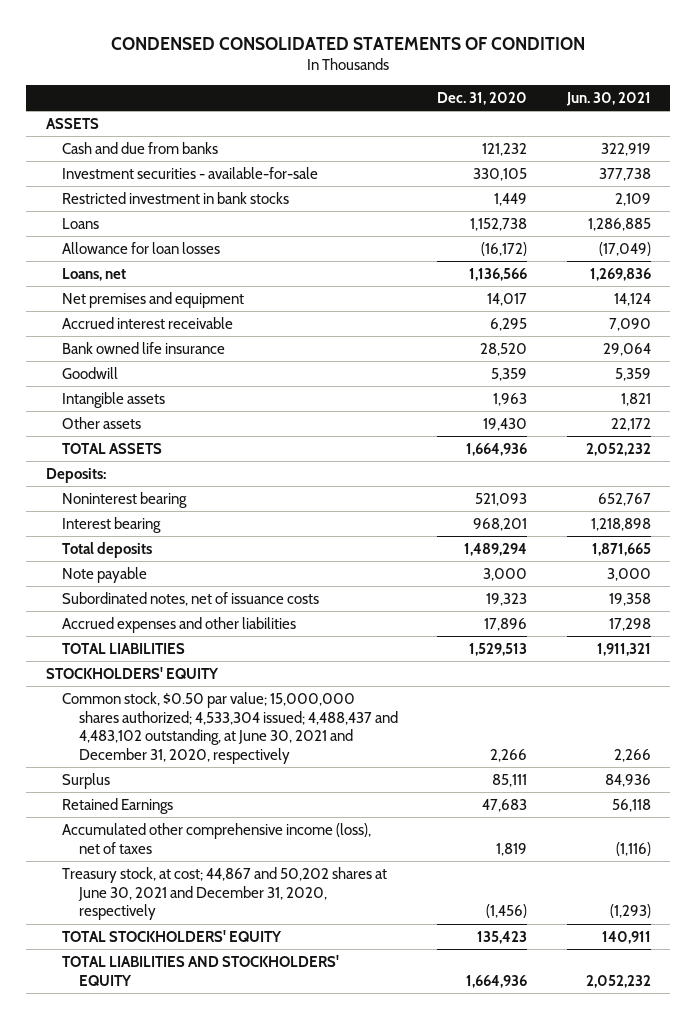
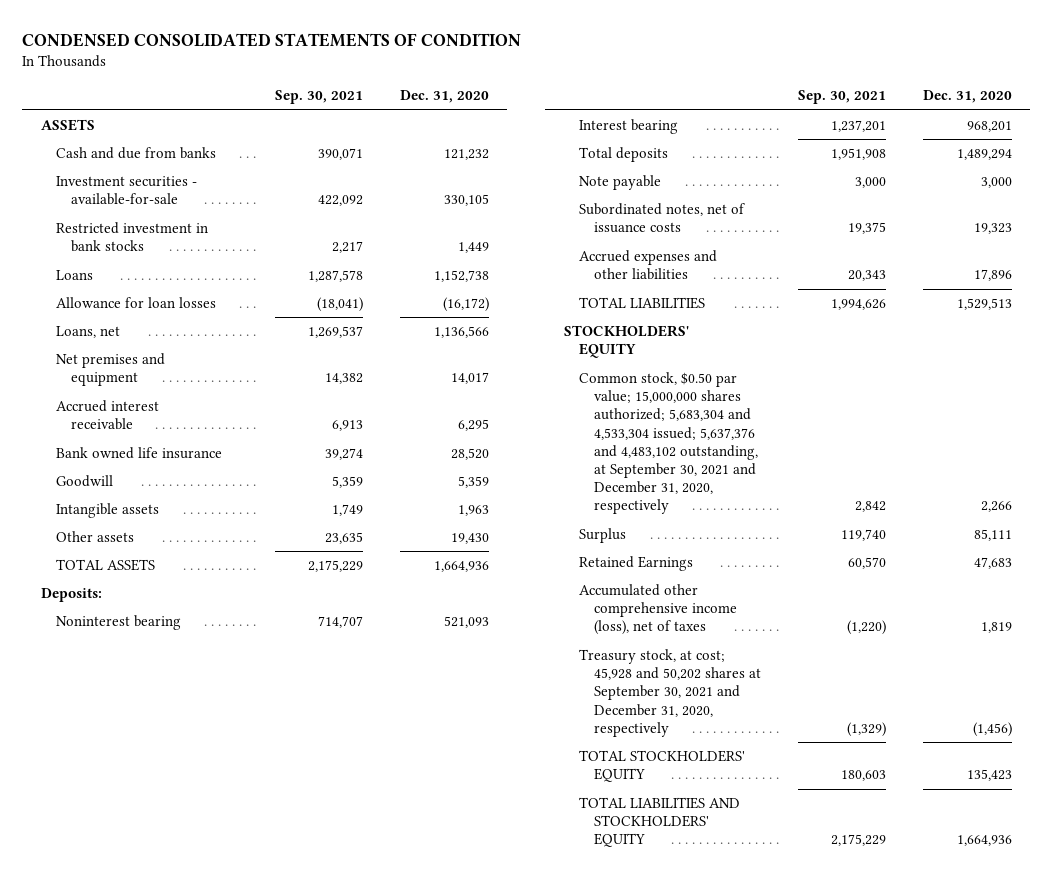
[565,91,651,106] Jun. 30, 2021 -> none
none -> [274,90,363,105] Sep. 30, 2021
[62,691,398,764] Common stock, $0.50 par value; 15,000,000 shares authorized; 4,533,304 issued; 4,488,437 and 4,483,102 outstanding, at June 30, 2021 and December 31, 2020, respectively -> [578,372,758,515] Common stock, $0.50 par value; 15,000,000 shares authorized; 5,683,304 and 4,533,304 issued; 5,637,376 and 4,483,102 outstanding, at September 30, 2021 and December 31, 2020, respectively
[62,866,388,921] Treasury stock, at cost; 44,867 and 50,202 shares at June 30, 2021 and December 31, 2020, respectively -> [578,649,761,737] Treasury stock, at cost; 45,928 and 50,202 shares at September 30, 2021 and December 31, 2020, respectively

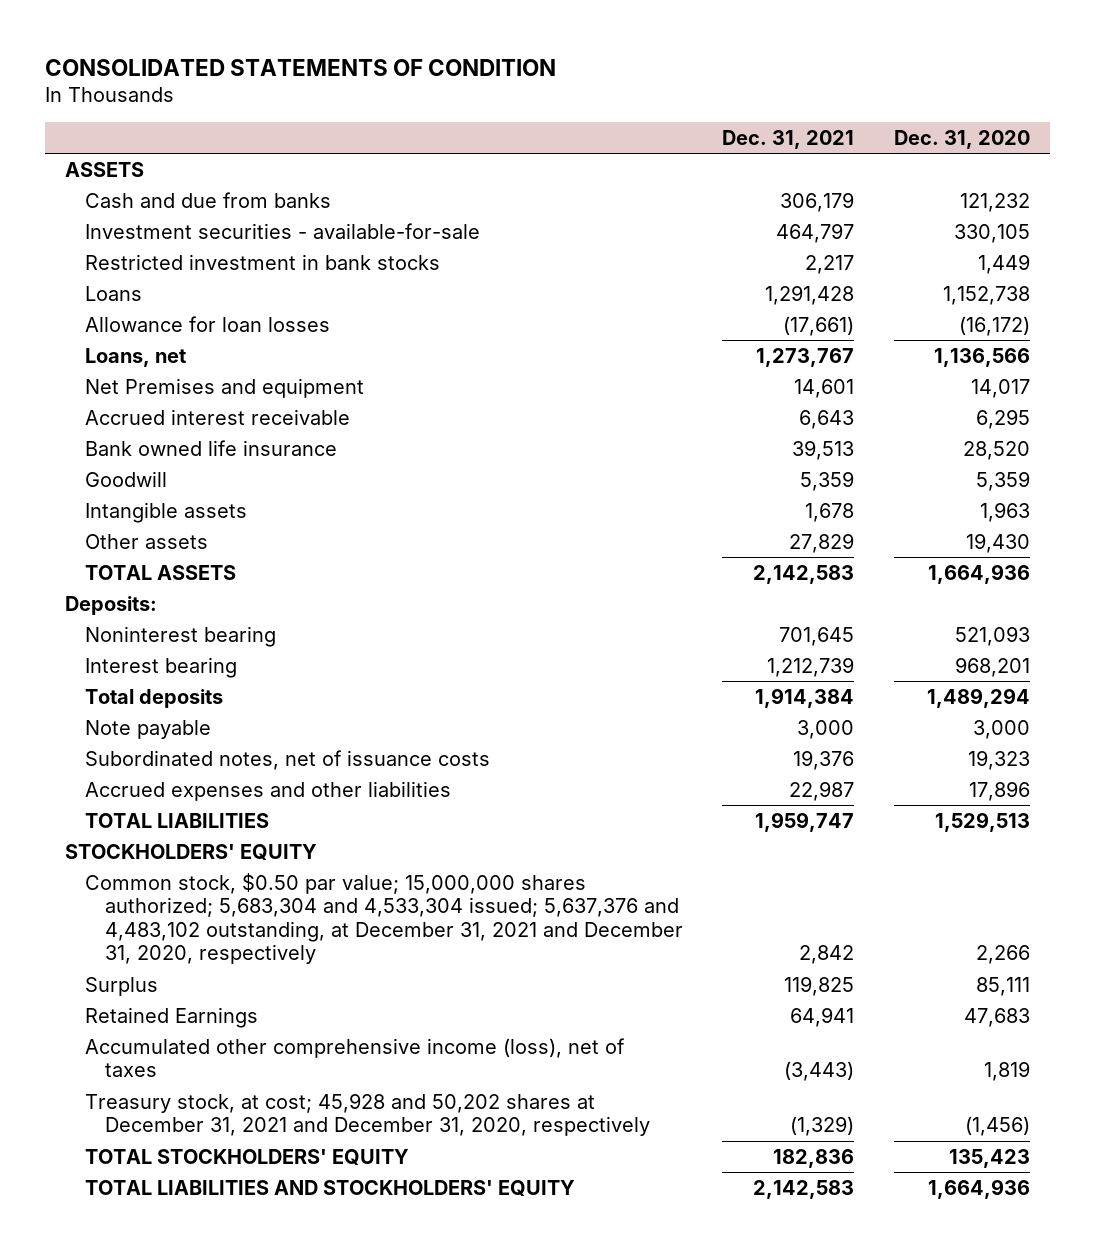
[22,32,522,47] CONDENSED CONSOLIDATED STATEMENTS OF CONDITION -> [45,58,557,76] CONSOLIDATED STATEMENTS OF CONDITION
[274,90,363,105] Sep. 30, 2021 -> none
none -> [722,130,855,150] Dec. 31, 2021
[55,353,165,387] Net premises and equipment -> [84,377,364,398] Net Premises and equipment
[578,372,758,515] Common stock, $0.50 par value; 15,000,000 shares authorized; 5,683,304 and 4,533,304 issued; 5,637,376 and 4,483,102 outstanding, at September 30, 2021 and December 31, 2020, respectively -> [84,872,683,965] Common stock, $0.50 par value; 15,000,000 shares authorized; 5,683,304 and 4,533,304 issued; 5,637,376 and 4,483,102 outstanding, at December 31, 2021 and December 31, 2020, respectively
[578,649,761,737] Treasury stock, at cost; 45,928 and 50,202 shares at September 30, 2021 and December 31, 2020, respectively -> [84,1092,650,1137] Treasury stock, at cost; 45,928 and 50,202 shares at December 31, 2021 and December 31, 2020, respectively

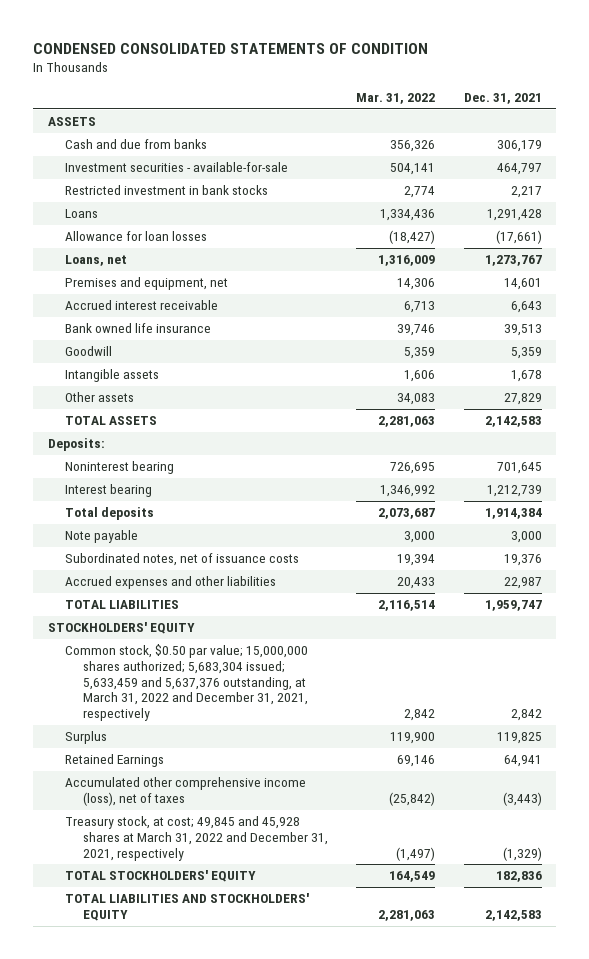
[45,58,557,76] CONSOLIDATED STATEMENTS OF CONDITION -> [33,43,429,55] CONDENSED CONSOLIDATED STATEMENTS OF CONDITION
[893,130,1030,150] Dec. 31, 2020 -> none
none -> [356,92,436,104] Mar. 31, 2022
[84,377,364,398] Net Premises and equipment -> [65,277,229,291] Premises and equipment, net
[84,872,683,965] Common stock, $0.50 par value; 15,000,000 shares authorized; 5,683,304 and 4,533,304 issued; 5,637,376 and 4,483,102 outstanding, at December 31, 2021 and December 31, 2020, respectively -> [65,644,309,721] Common stock, $0.50 par value; 15,000,000 shares authorized; 5,683,304 issued; 5,633,459 and 5,637,376 outstanding, at March 31, 2022 and December 31, 2021, respectively
[84,1092,650,1137] Treasury stock, at cost; 45,928 and 50,202 shares at December 31, 2021 and December 31, 2020, respectively -> [65,816,328,861] Treasury stock, at cost; 49,845 and 45,928 shares at March 31, 2022 and December 31, 2021, respectively

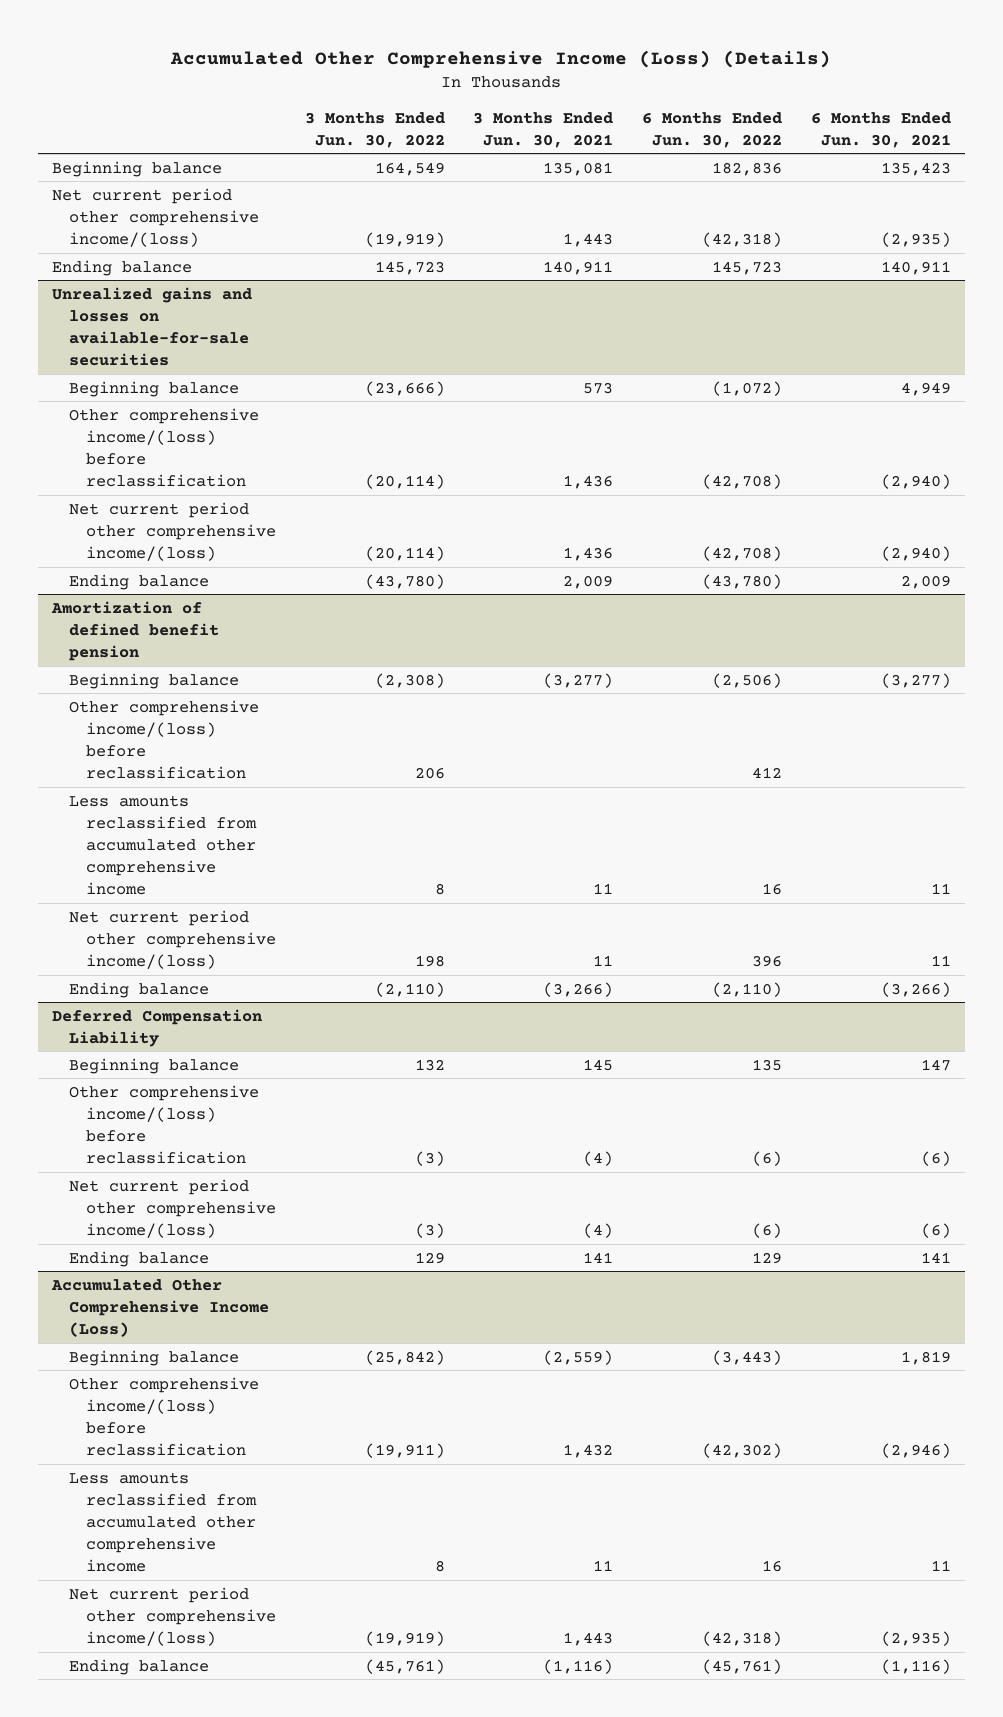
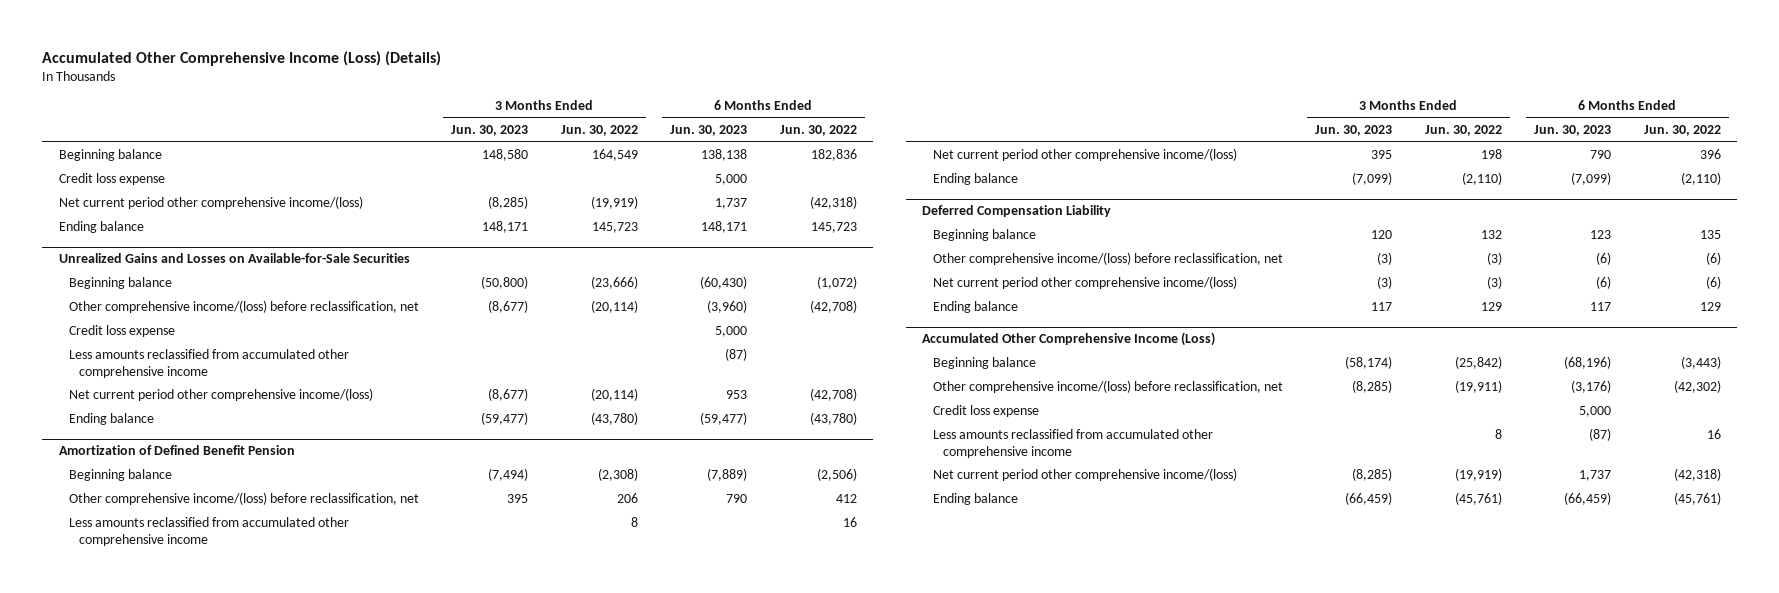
[473,111,614,148] 3 Months Ended Jun. 30, 2021 -> none
[810,111,951,148] 6 Months Ended Jun. 30, 2021 -> none
none -> [451,125,529,137] Jun. 30, 2023
none -> [670,125,748,137] Jun. 30, 2023
none -> [58,173,165,186] Credit loss expense
[52,286,253,366] Unrealized gains and losses on available-for-sale securities -> [58,253,410,264] Unrealized Gains and Losses on Available-for-Sale Securities
[68,407,259,487] Other comprehensive income/(loss) before reclassification -> [68,300,419,314] Other comprehensive income/(loss) before reclassification, net
none -> [68,325,175,338] Credit loss expense
none -> [68,349,349,378] Less amounts reclassified from accumulated other comprehensive income
[51,600,219,661] Amortization of defined benefit pension -> [58,445,295,456] Amortization of Defined Benefit Pension
[68,699,259,779] Other comprehensive income/(loss) before reclassification -> [68,492,419,506] Other comprehensive income/(loss) before reclassification, net
[68,1084,259,1164] Other comprehensive income/(loss) before reclassification -> [932,252,1283,266] Other comprehensive income/(loss) before reclassification, net
[68,1376,259,1456] Other comprehensive income/(loss) before reclassification -> [932,380,1283,394] Other comprehensive income/(loss) before reclassification, net
none -> [932,405,1039,418] Credit loss expense

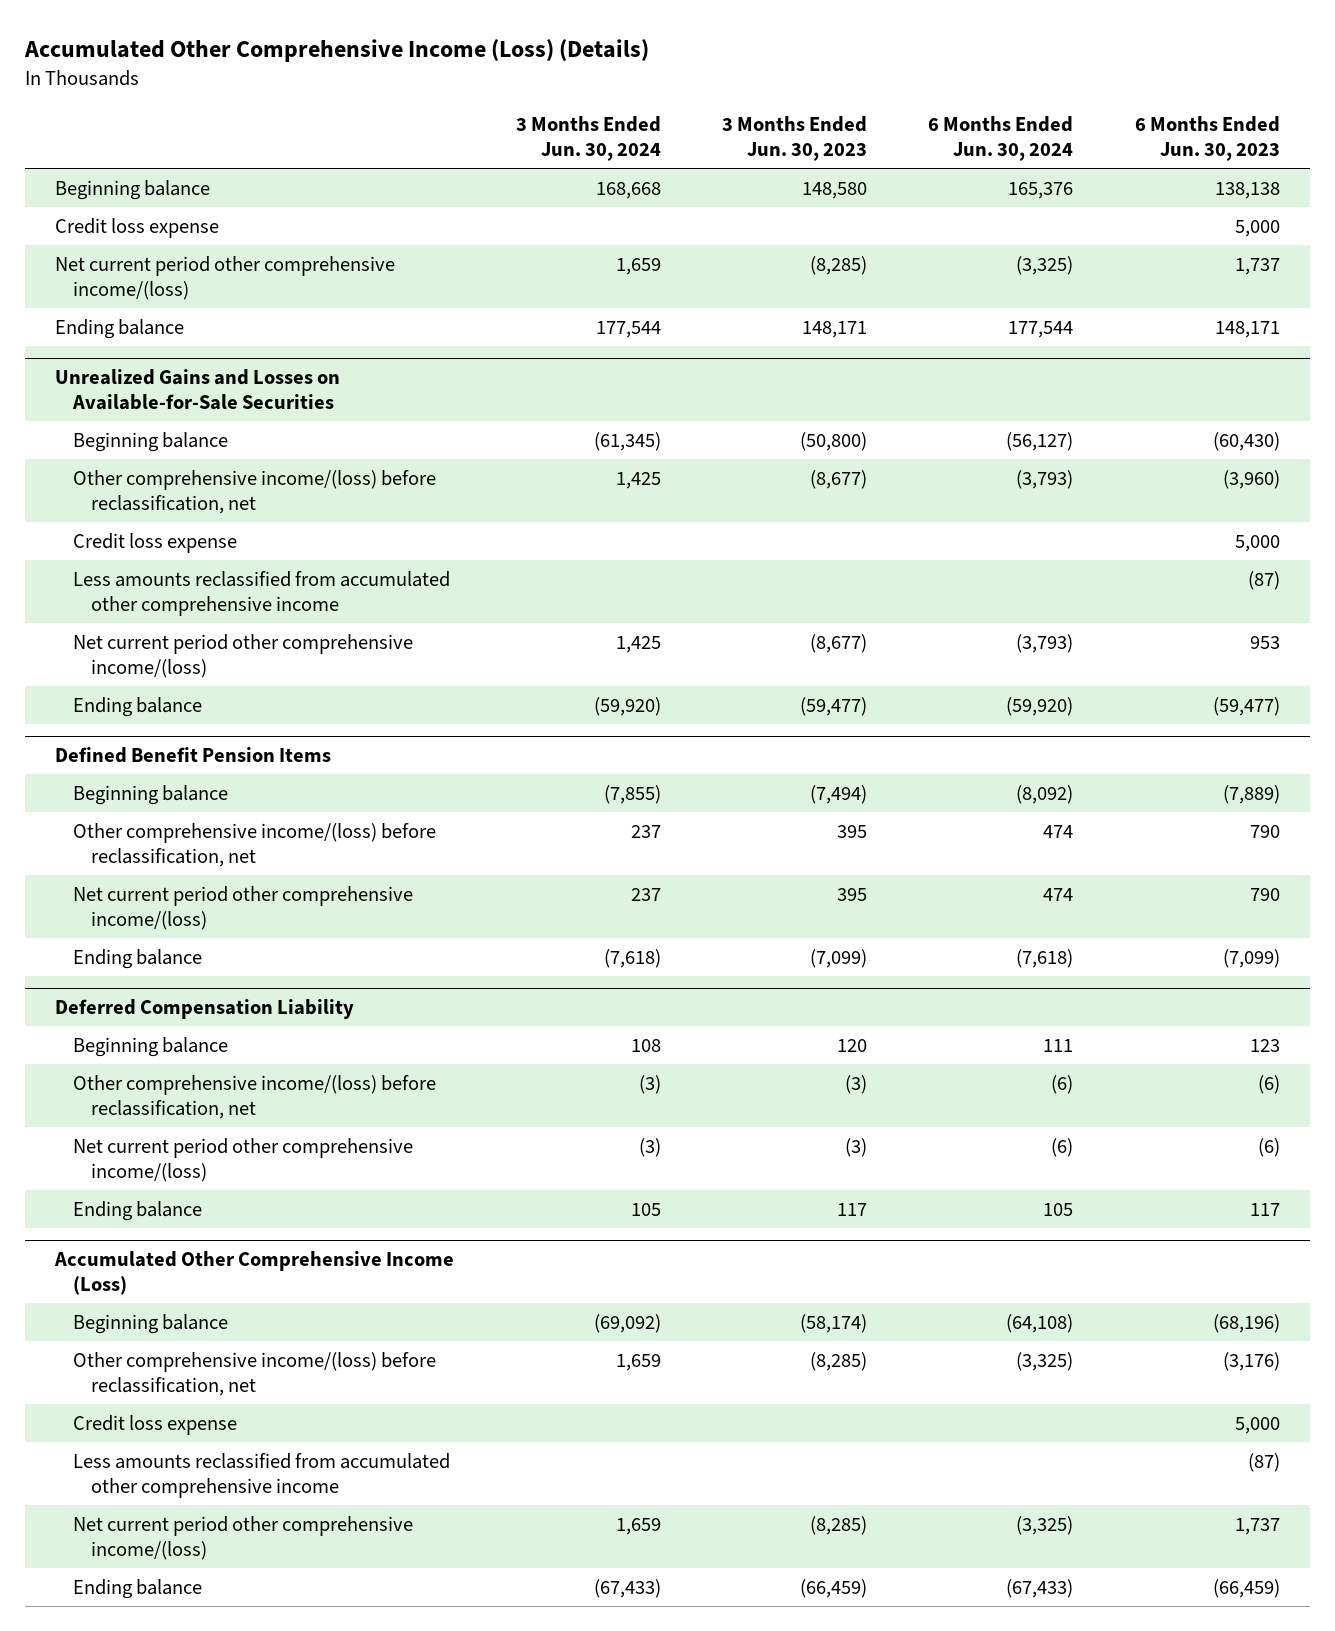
[560,125,638,137] Jun. 30, 2022 -> none
[779,125,857,137] Jun. 30, 2022 -> none
none -> [515,116,661,162] 3 Months Ended Jun. 30, 2024
none -> [928,116,1074,162] 6 Months Ended Jun. 30, 2024
[58,445,295,456] Amortization of Defined Benefit Pension -> [55,747,332,764] Defined Benefit Pension Items
[68,517,349,546] Less amounts reclassified from accumulated other comprehensive income -> none

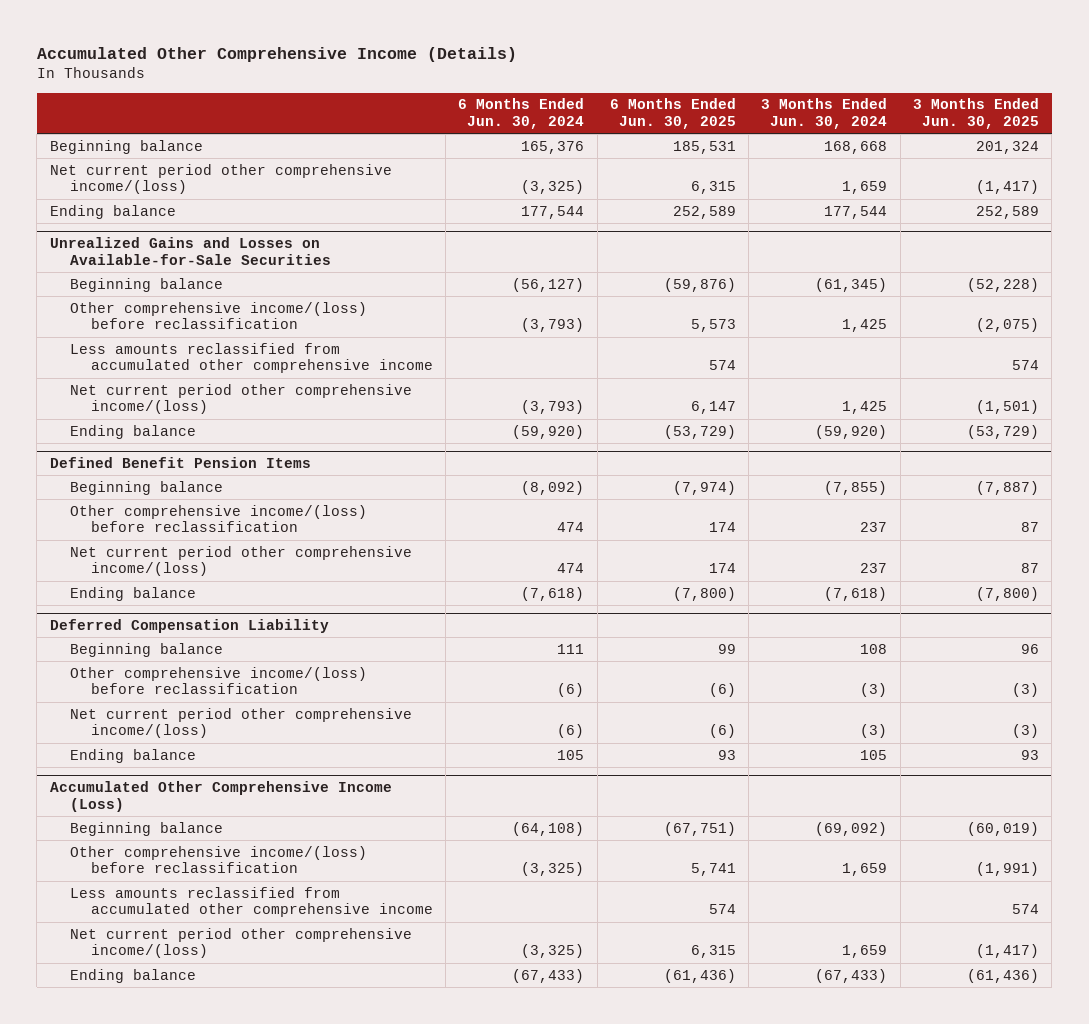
[23,38,649,62] Accumulated Other Comprehensive Income (Loss) (Details) -> [36,47,517,63] Accumulated Other Comprehensive Income (Details)
[722,116,868,162] 3 Months Ended Jun. 30, 2023 -> none
[1134,116,1280,162] 6 Months Ended Jun. 30, 2023 -> none
none -> [609,98,736,130] 6 Months Ended Jun. 30, 2025
none -> [912,98,1039,130] 3 Months Ended Jun. 30, 2025
[55,217,220,238] Credit loss expense -> none
[73,532,238,553] Credit loss expense -> none
[73,469,437,514] Other comprehensive income/(loss) before reclassification, net -> [70,301,368,330] Other comprehensive income/(loss) before reclassification
[73,822,437,867] Other comprehensive income/(loss) before reclassification, net -> [70,504,368,533] Other comprehensive income/(loss) before reclassification
[73,1074,437,1119] Other comprehensive income/(loss) before reclassification, net -> [70,666,368,695] Other comprehensive income/(loss) before reclassification
[73,1414,238,1435] Credit loss expense -> none
[73,1351,437,1396] Other comprehensive income/(loss) before reclassification, net -> [70,845,368,874] Other comprehensive income/(loss) before reclassification

